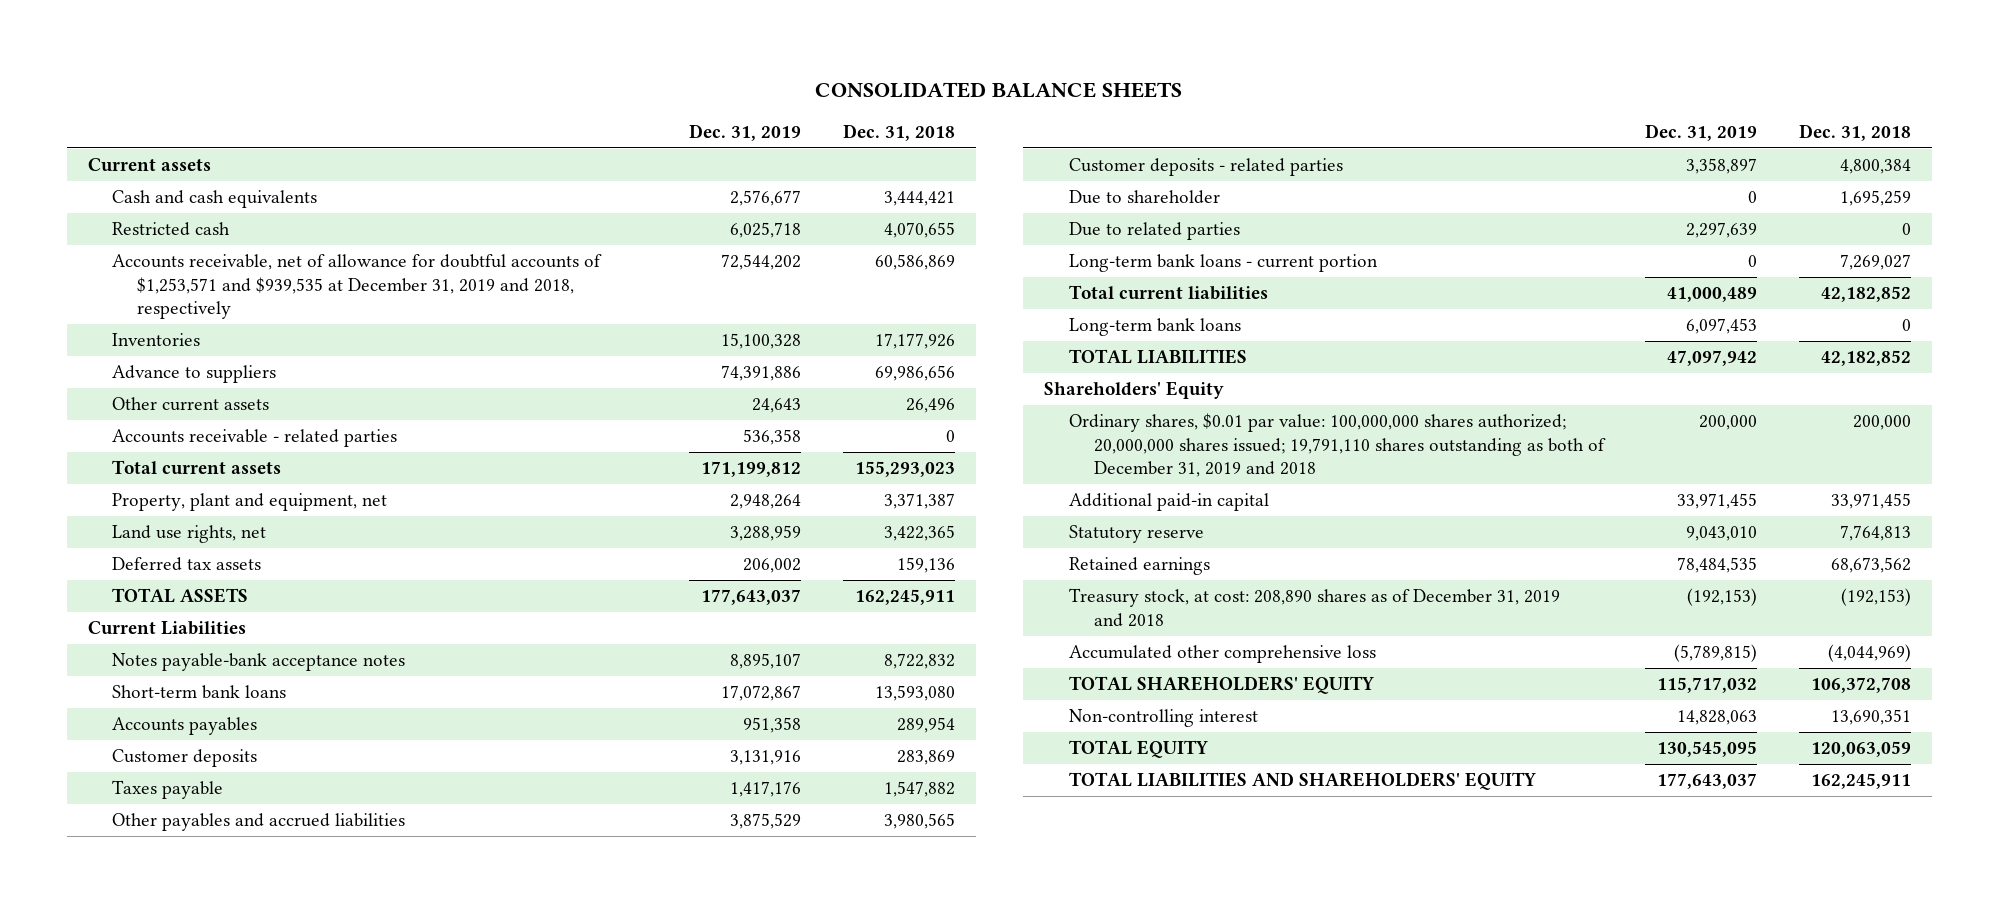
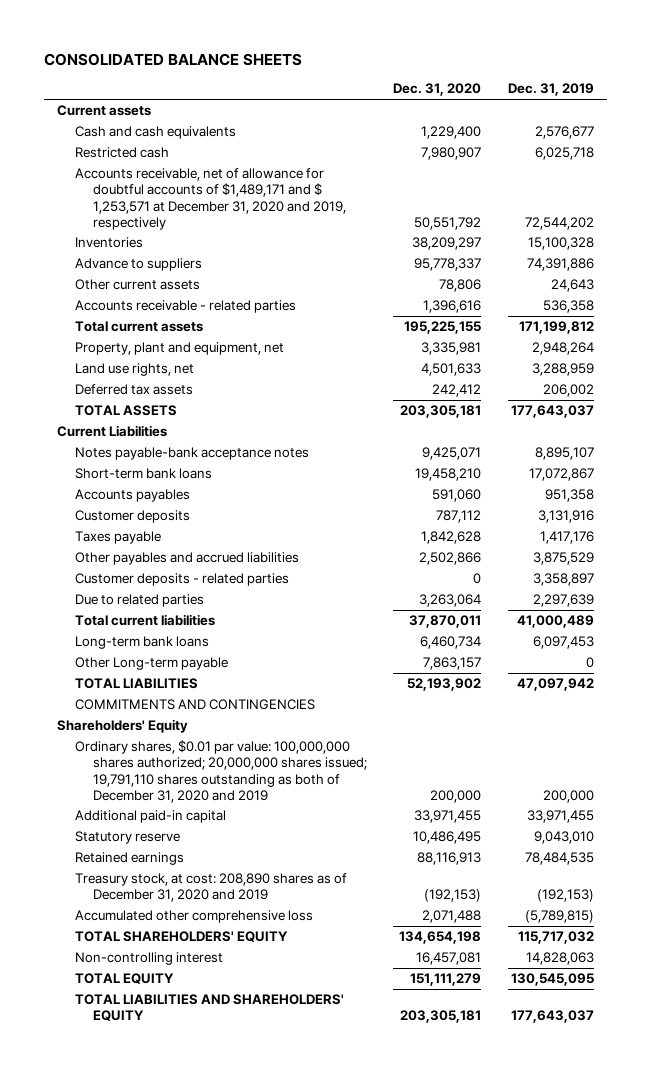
[842,123,955,141] Dec. 31, 2018 -> none
none -> [393,83,482,97] Dec. 31, 2020
[112,254,603,320] Accounts receivable, net of allowance for doubtful accounts of $1,253,571 and $939,535 at December 31, 2019 and 2018, respectively -> [75,168,346,230] Accounts receivable, net of allowance for doubtful accounts of $1,489,171 and $ 1,253,571 at December 31, 2020 and 2019, respectively
[1068,190,1220,205] Due to shareholder -> none
[1068,254,1378,273] Long-term bank loans - current portion -> none
none -> [75,657,229,671] Other Long-term payable
none -> [75,699,316,711] COMMITMENTS AND CONTINGENCIES
[1068,413,1606,478] Ordinary shares, $0.01 par value: 100,000,000 shares authorized; 20,000,000 shares issued; 19,791,110 shares outstanding as both of December 31, 2019 and 2018 -> [75,740,367,803] Ordinary shares, $0.01 par value: 100,000,000 shares authorized; 20,000,000 shares issued; 19,791,110 shares outstanding as both of December 31, 2020 and 2019
[1068,588,1560,627] Treasury stock, at cost: 208,890 shares as of December 31, 2019 and 2018 -> [75,873,348,903] Treasury stock, at cost: 208,890 shares as of December 31, 2020 and 2019

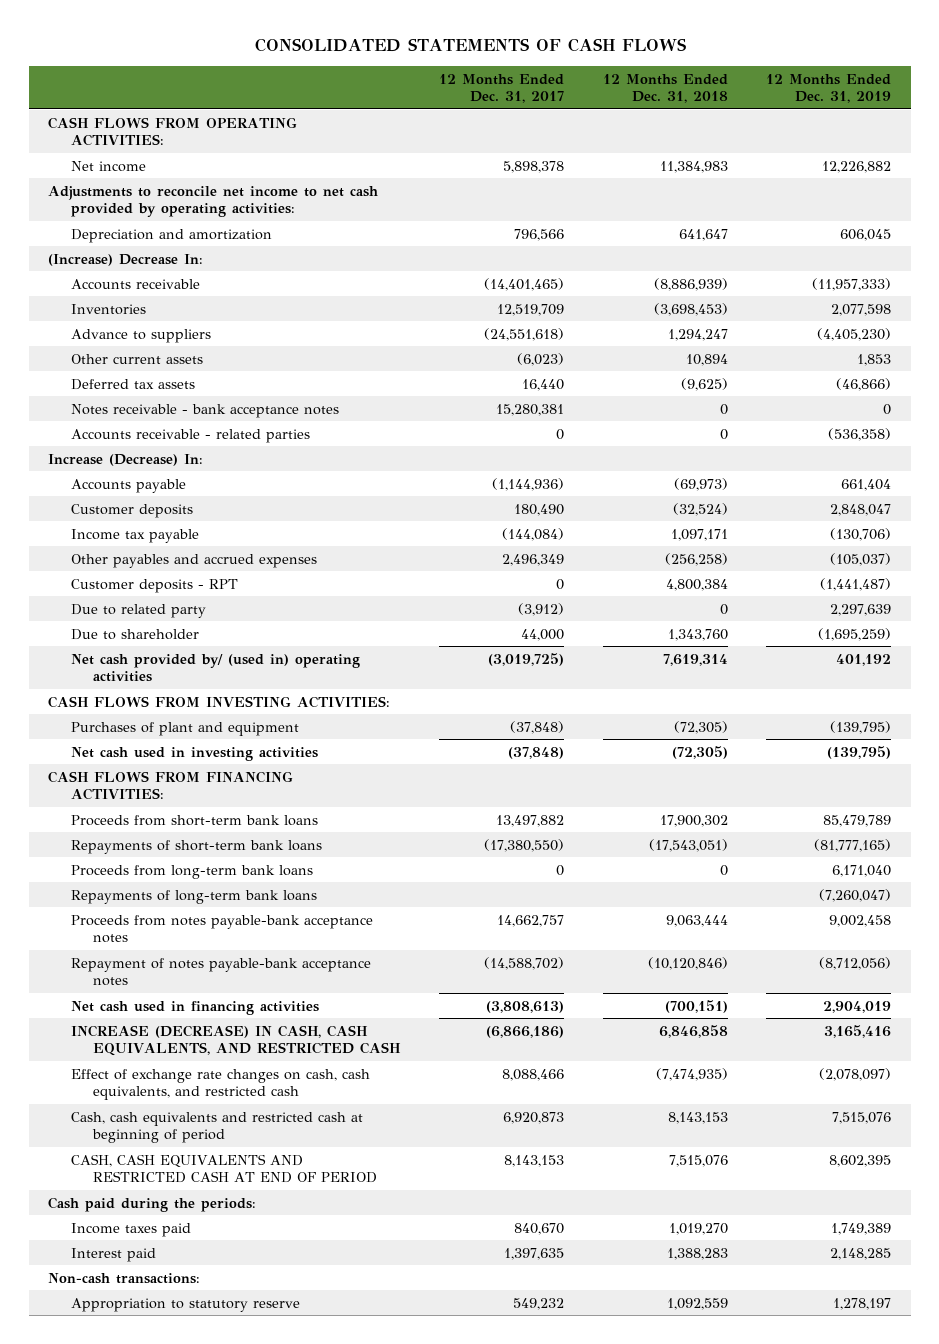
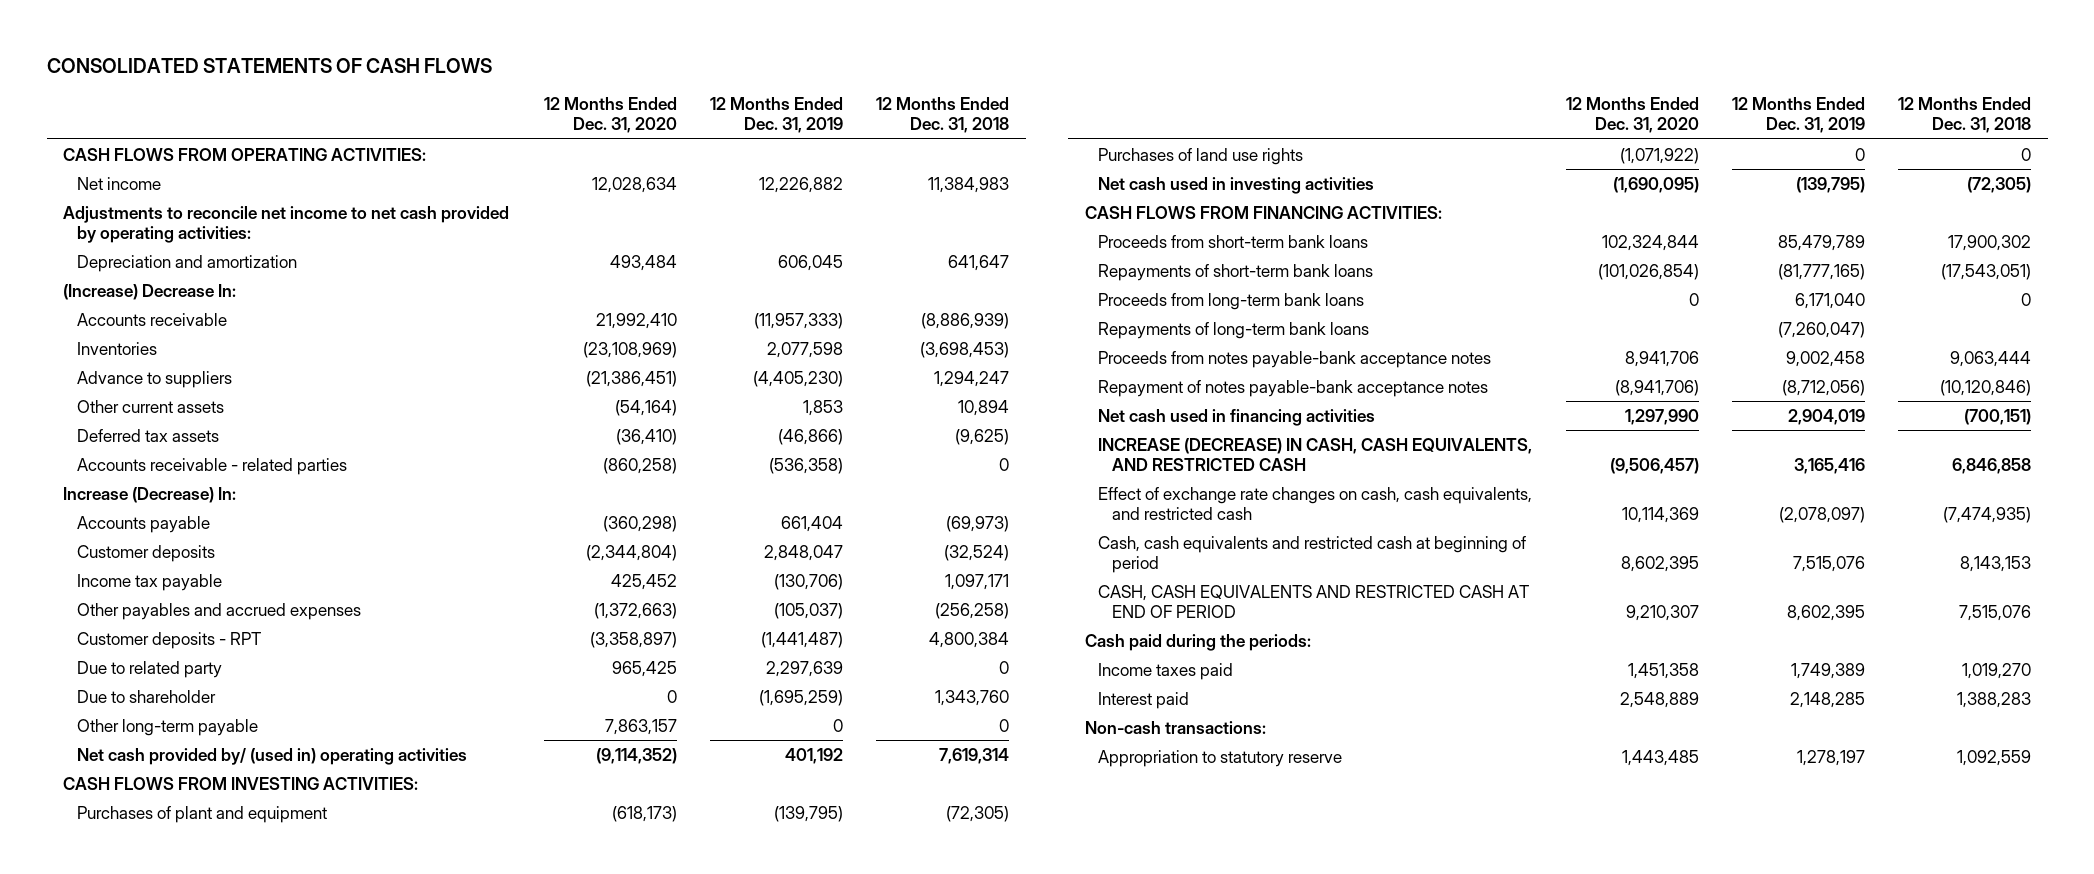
[438,73,564,104] 12 Months Ended Dec. 31, 2017 -> none
none -> [544,97,678,134] 12 Months Ended Dec. 31, 2020
[70,403,339,418] Notes receivable - bank acceptance notes -> none
none -> [76,718,258,736] Other long-term payable
none -> [1098,147,1304,165] Purchases of land use rights

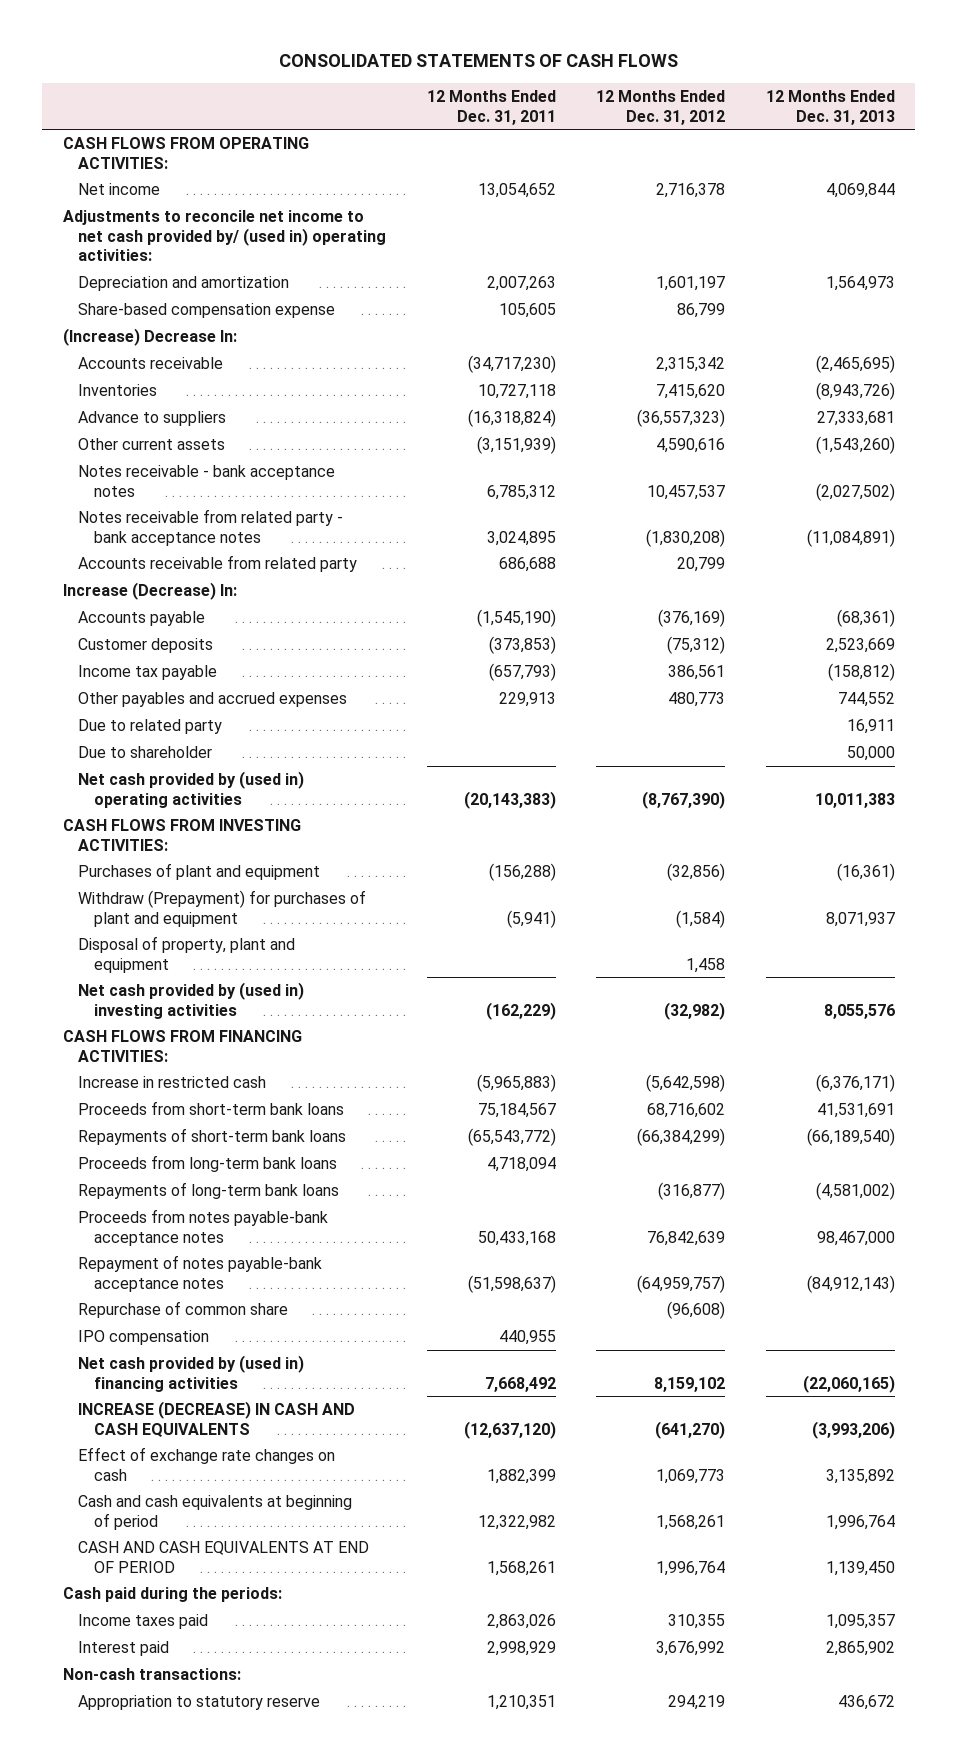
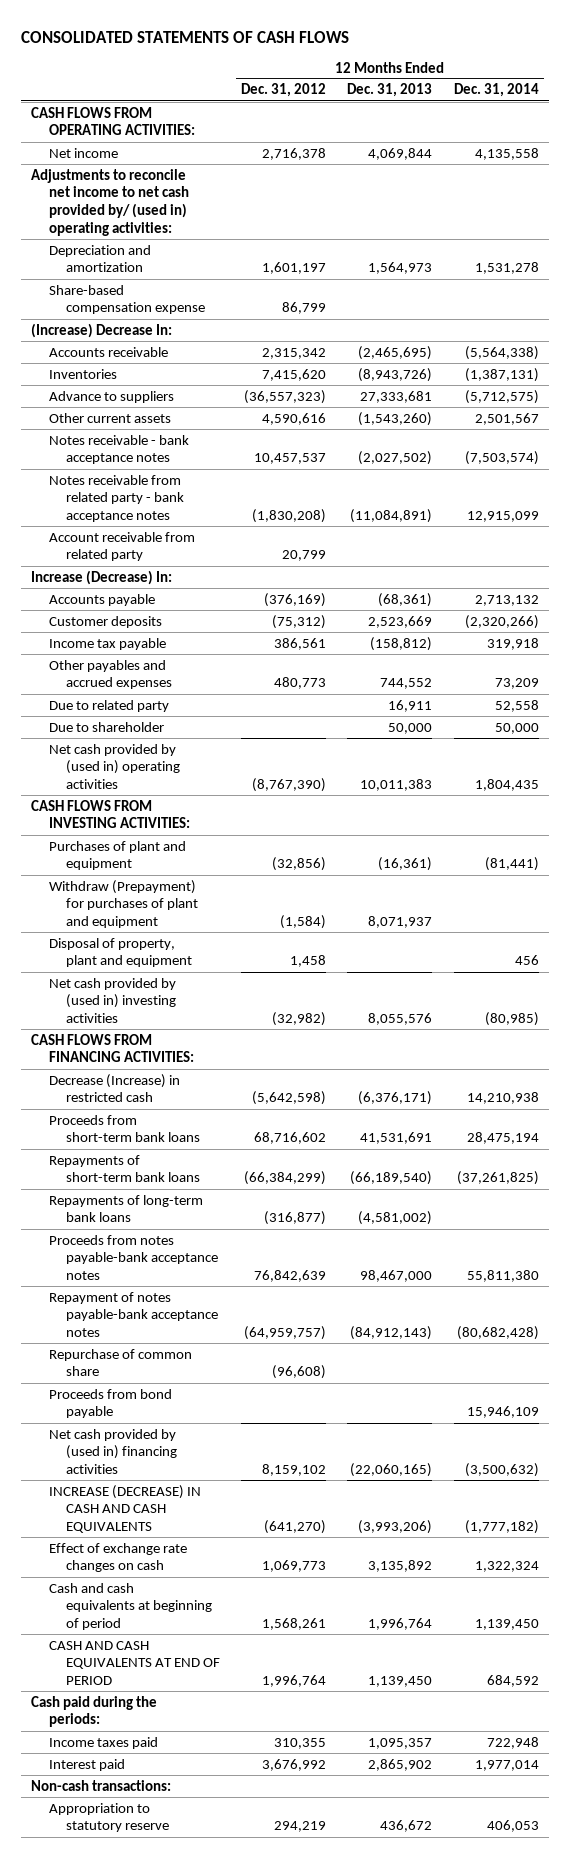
[426,89,556,125] 12 Months Ended Dec. 31, 2011 -> none
none -> [453,83,539,98] Dec. 31, 2014
[78,555,358,573] Accounts receivable from related party -> [48,531,195,562] Account receivable from related party
[78,1076,267,1089] Increase in restricted cash -> [48,1073,180,1103] Decrease (Increase) in restricted cash
[78,1155,338,1173] Proceeds from long-term bank loans -> none
[78,1330,210,1346] IPO compensation -> none
none -> [48,1388,172,1419] Proceeds from bond payable

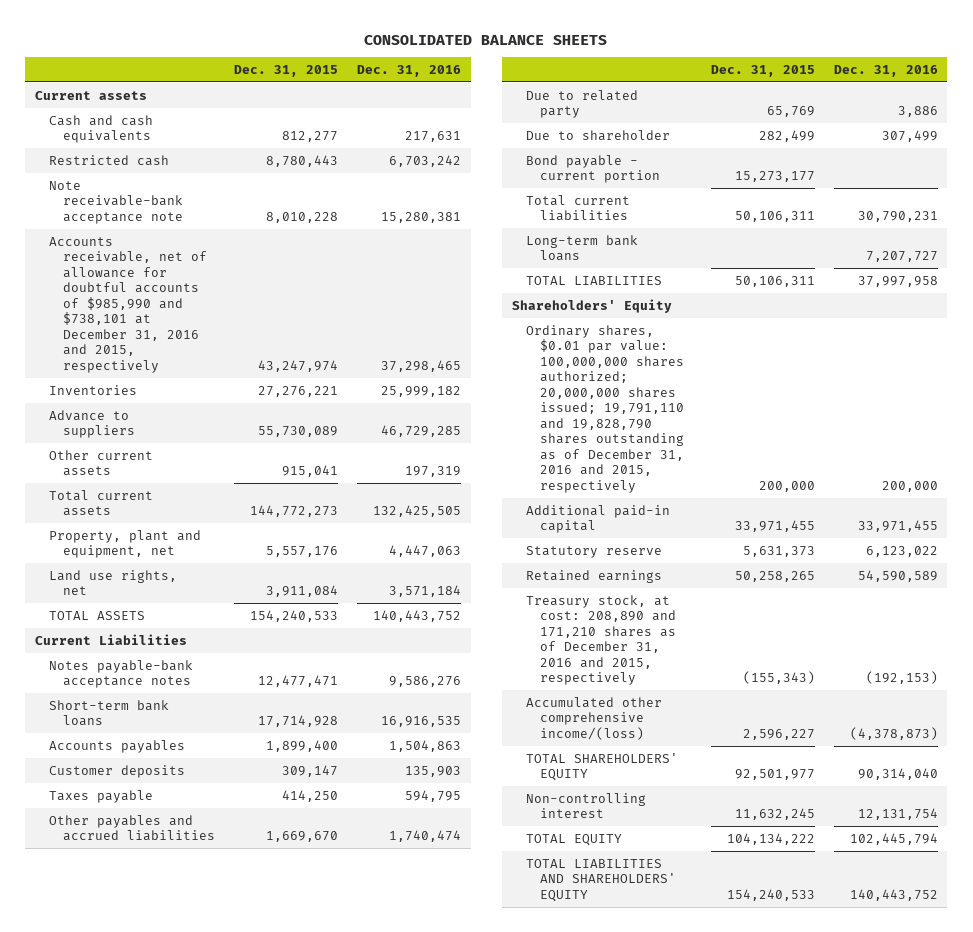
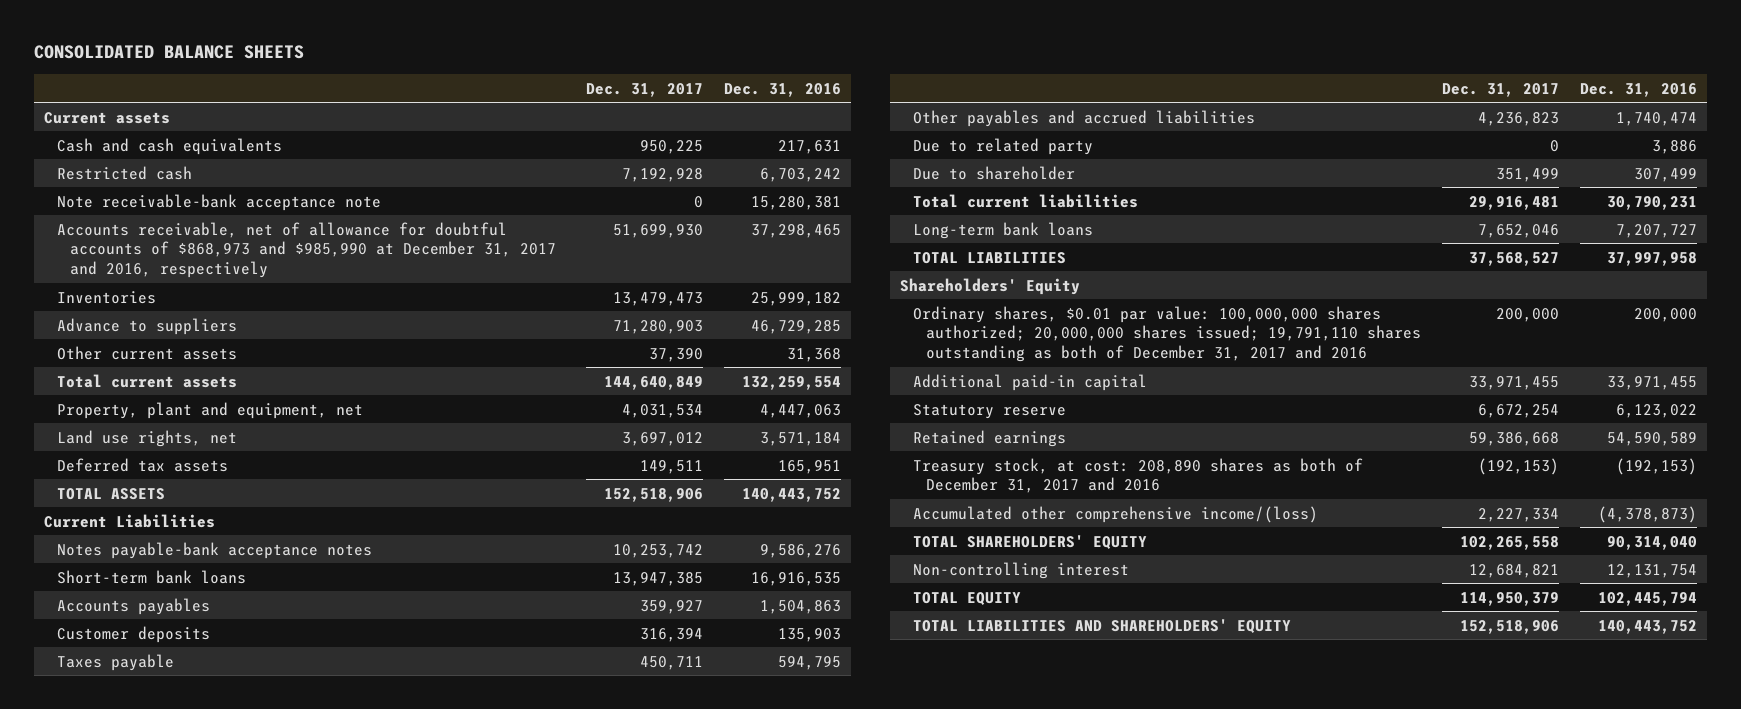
[234,64,339,77] Dec. 31, 2015 -> none
none -> [585,82,703,97] Dec. 31, 2017
[48,236,207,373] Accounts receivable, net of allowance for doubtful accounts of $985,990 and $738,101 at December 31, 2016 and 2015, respectively -> [57,221,557,279] Accounts receivable, net of allowance for doubtful accounts of $868,973 and $985,990 at December 31, 2017 and 2016, respectively
[405,466,462,478] 197,319 -> [786,347,841,362] 31,368
[373,505,462,518] 132,425,505 -> [741,375,841,390] 132,259,554
none -> [57,457,229,472] Deferred tax assets
[525,154,660,184] Bond payable - current portion -> none
[525,324,684,493] Ordinary shares, $0.01 par value: 100,000,000 shares authorized; 20,000,000 shares issued; 19,791,110 and 19,828,790 shares outstanding as of December 31, 2016 and 2015, respectively -> [913,305,1422,363] Ordinary shares, $0.01 par value: 100,000,000 shares authorized; 20,000,000 shares issued; 19,791,110 shares outstanding as both of December 31, 2017 and 2016
[525,594,676,686] Treasury stock, at cost: 208,890 and 171,210 shares as of December 31, 2016 and 2015, respectively -> [913,457,1364,494] Treasury stock, at cost: 208,890 shares as both of December 31, 2017 and 2016

